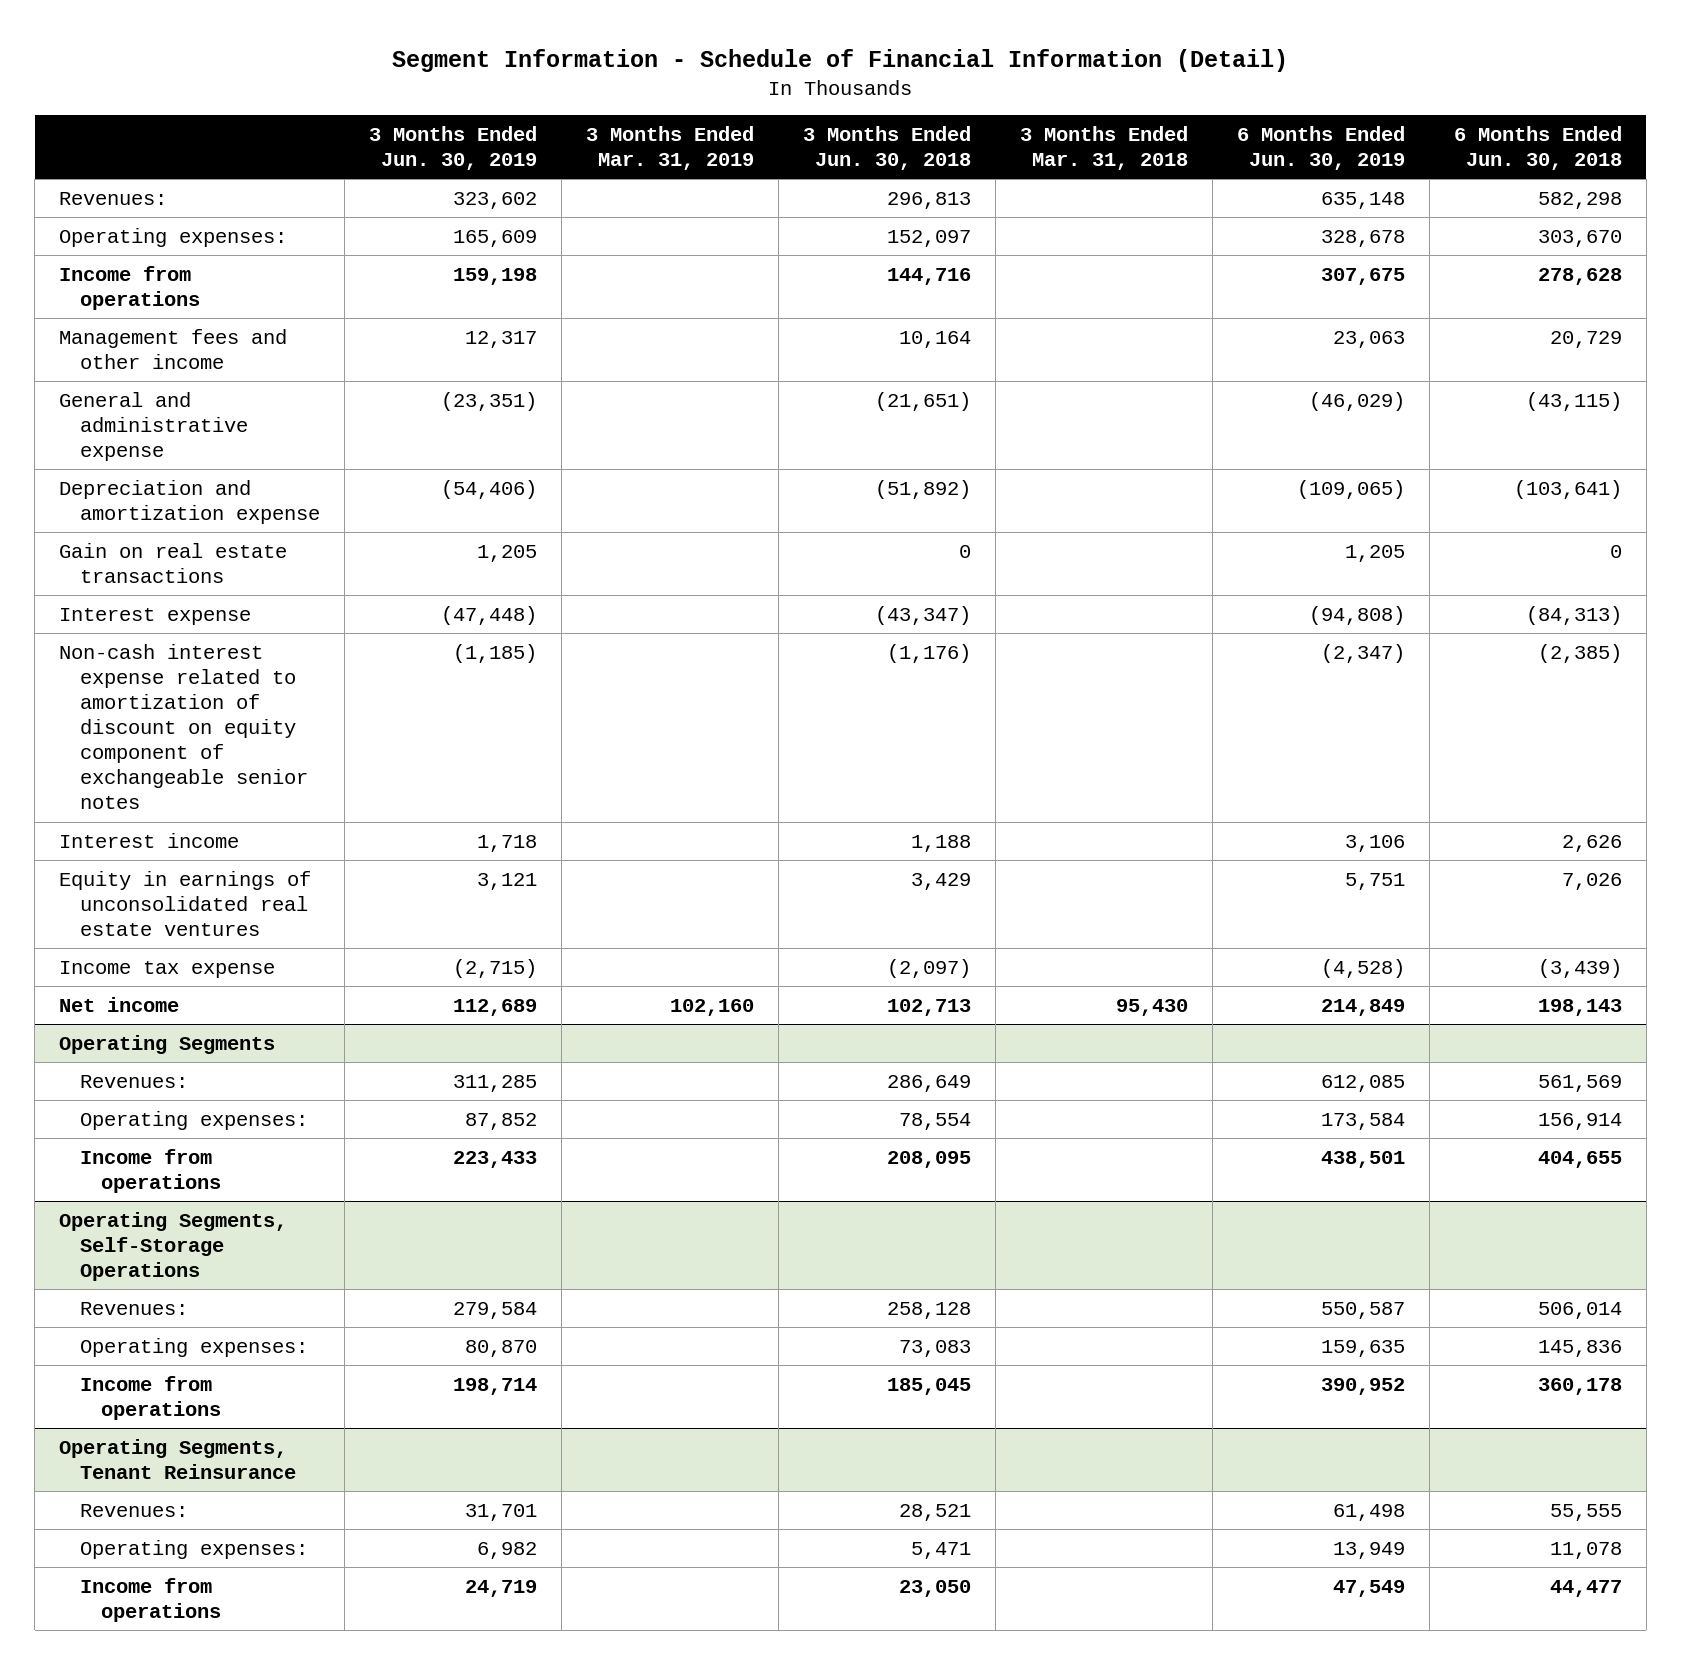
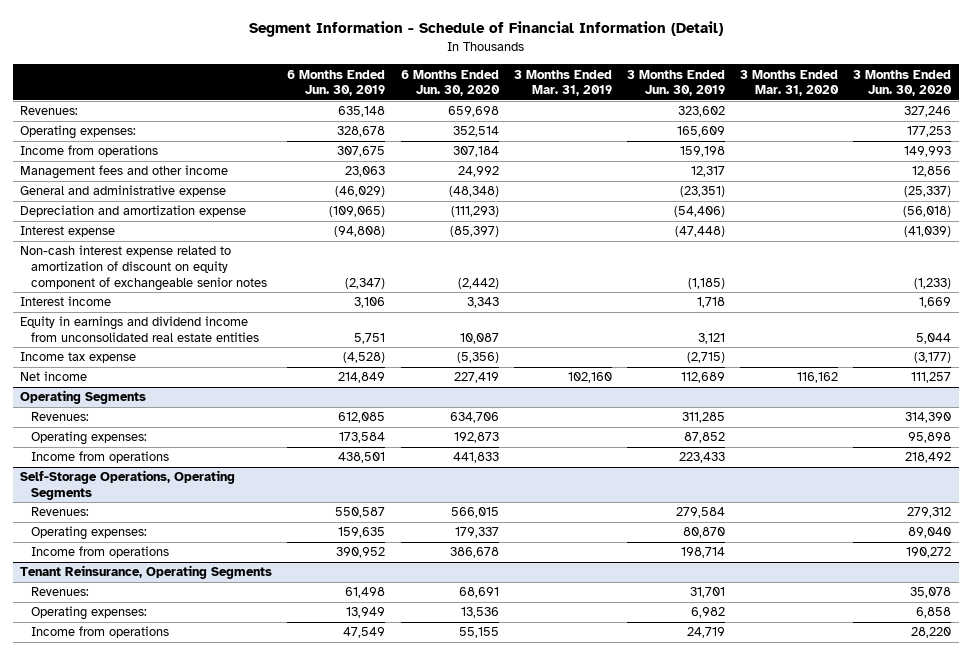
[802,126,971,171] 3 Months Ended Jun. 30, 2018 -> none
[1019,126,1188,171] 3 Months Ended Mar. 31, 2018 -> none
[1453,126,1622,171] 6 Months Ended Jun. 30, 2018 -> none
none -> [400,69,500,97] 6 Months Ended Jun. 30, 2020
none -> [739,69,839,97] 3 Months Ended Mar. 31, 2020
none -> [852,69,952,97] 3 Months Ended Jun. 30, 2020
[59,542,288,583] Gain on real estate transactions -> none
[59,870,312,937] Equity in earnings of unconsolidated real estate ventures -> [20,316,259,342] Equity in earnings and dividend income from unconsolidated real estate entities
[59,1211,288,1282] Operating Segments, Self-Storage Operations -> [20,470,236,500] Self-Storage Operations, Operating Segments
[59,1438,297,1479] Operating Segments, Tenant Reinsurance -> [20,565,273,580] Tenant Reinsurance, Operating Segments

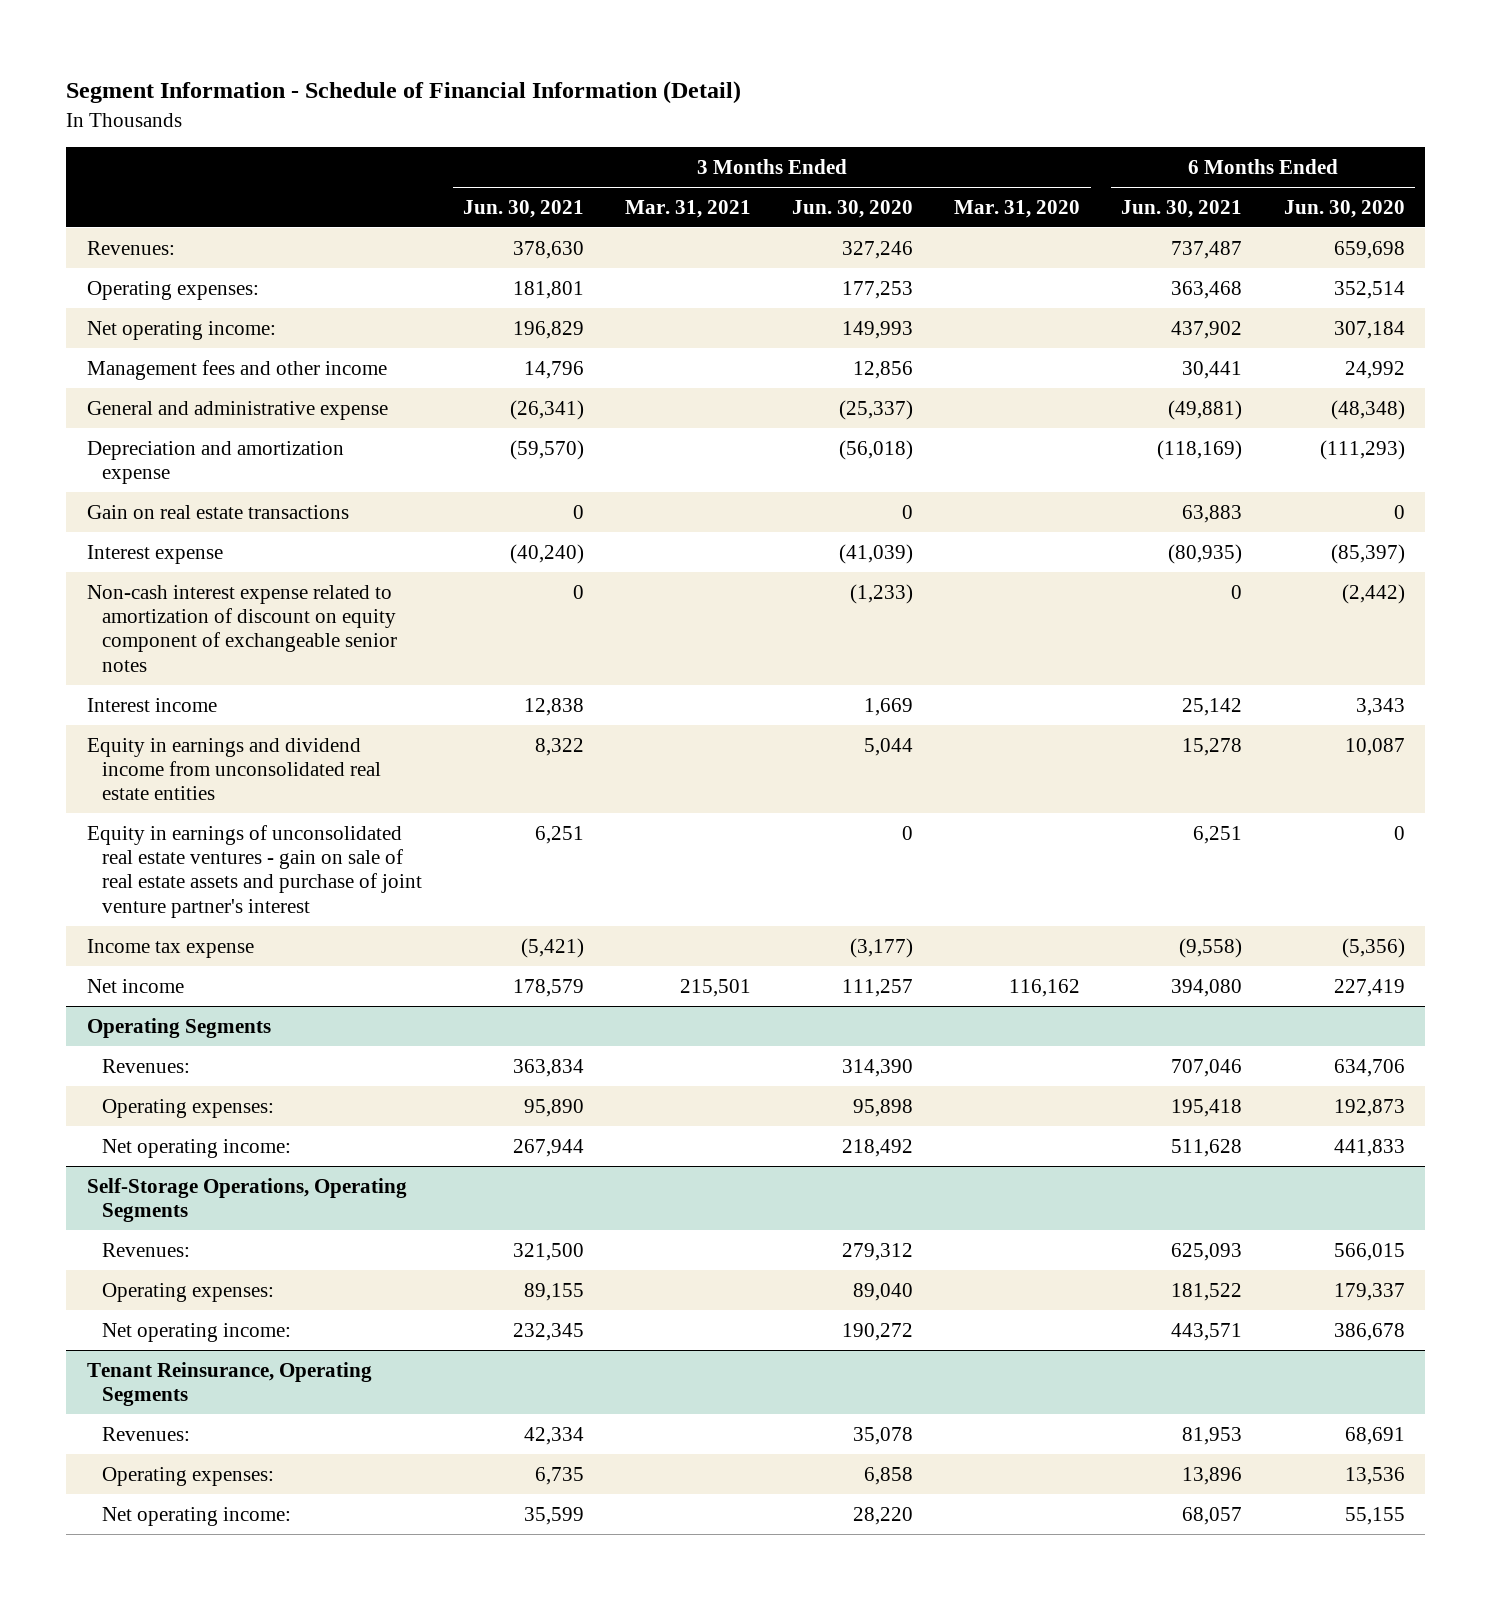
[287,69,386,97] 6 Months Ended Jun. 30, 2019 -> none
[513,69,612,97] 3 Months Ended Mar. 31, 2019 -> none
[626,69,725,97] 3 Months Ended Jun. 30, 2019 -> none
none -> [463,199,585,218] Jun. 30, 2021
none -> [625,199,752,218] Mar. 31, 2021
none -> [1121,199,1243,218] Jun. 30, 2021
[20,145,159,158] Income from operations -> [86,320,276,340] Net operating income:
none -> [86,504,349,519] Gain on real estate transactions
none -> [86,824,422,918] Equity in earnings of unconsolidated real estate ventures - gain on sale of real estate assets and purchase of joint venture partner's interest
[30,451,169,464] Income from operations -> [101,1138,291,1158] Net operating income:
[30,546,169,559] Income from operations -> [101,1322,291,1342] Net operating income:
[30,626,169,639] Income from operations -> [101,1506,291,1526] Net operating income:

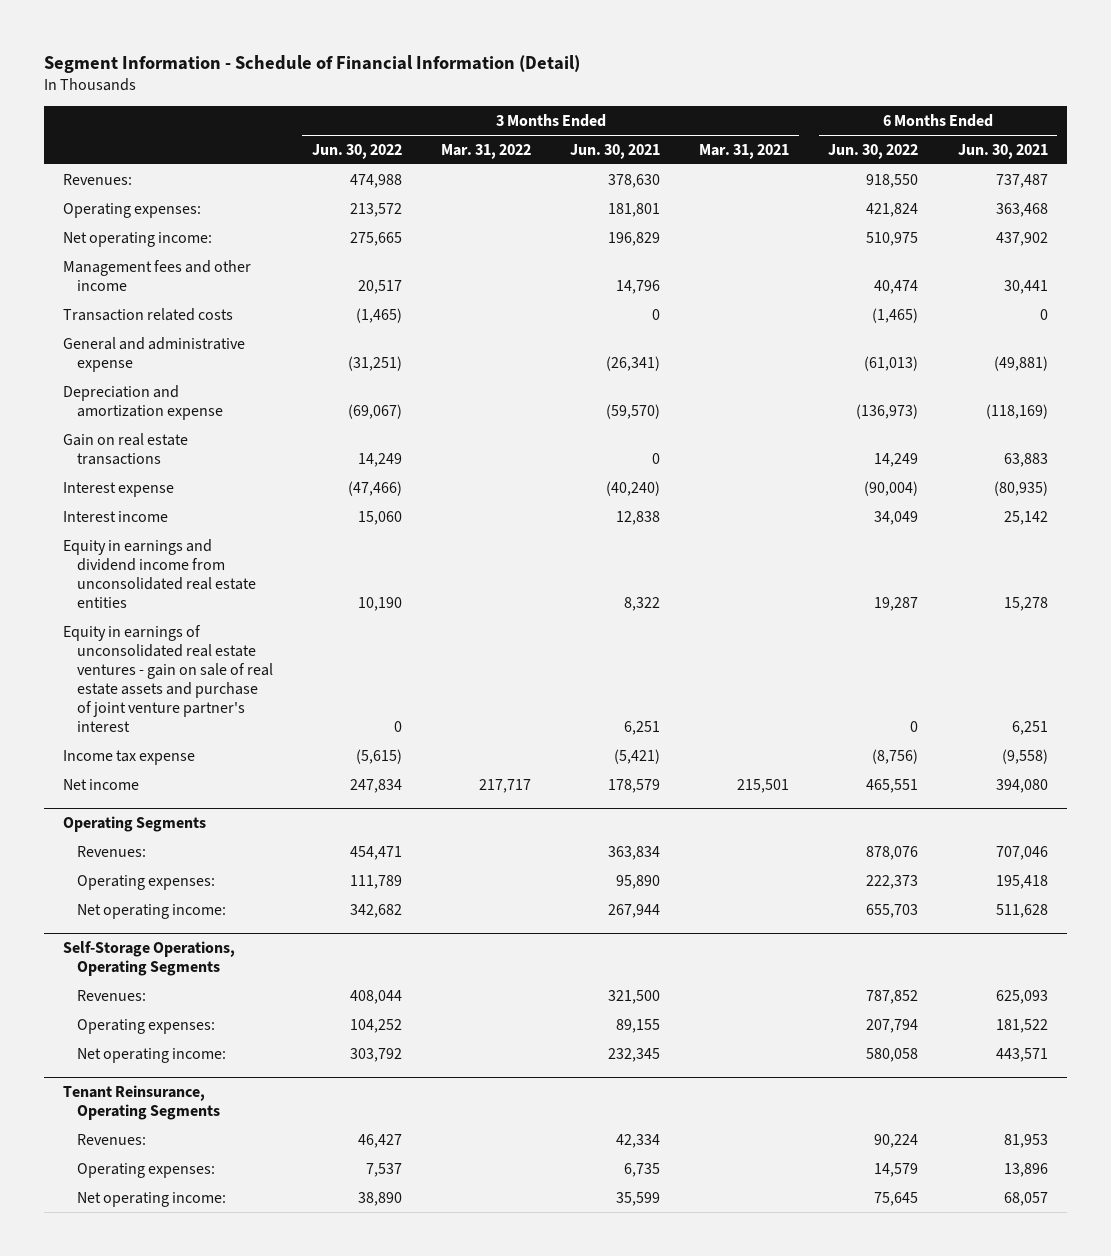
[792,199,914,218] Jun. 30, 2020 -> none
[954,199,1081,218] Mar. 31, 2020 -> none
[1283,199,1405,218] Jun. 30, 2020 -> none
none -> [311,143,402,159] Jun. 30, 2022
none -> [440,143,531,159] Mar. 31, 2022
none -> [828,143,919,159] Jun. 30, 2022
none -> [63,307,234,321] Transaction related costs
[86,584,397,672] Non-cash interest expense related to amortization of discount on equity component of exchangeable senior notes -> none

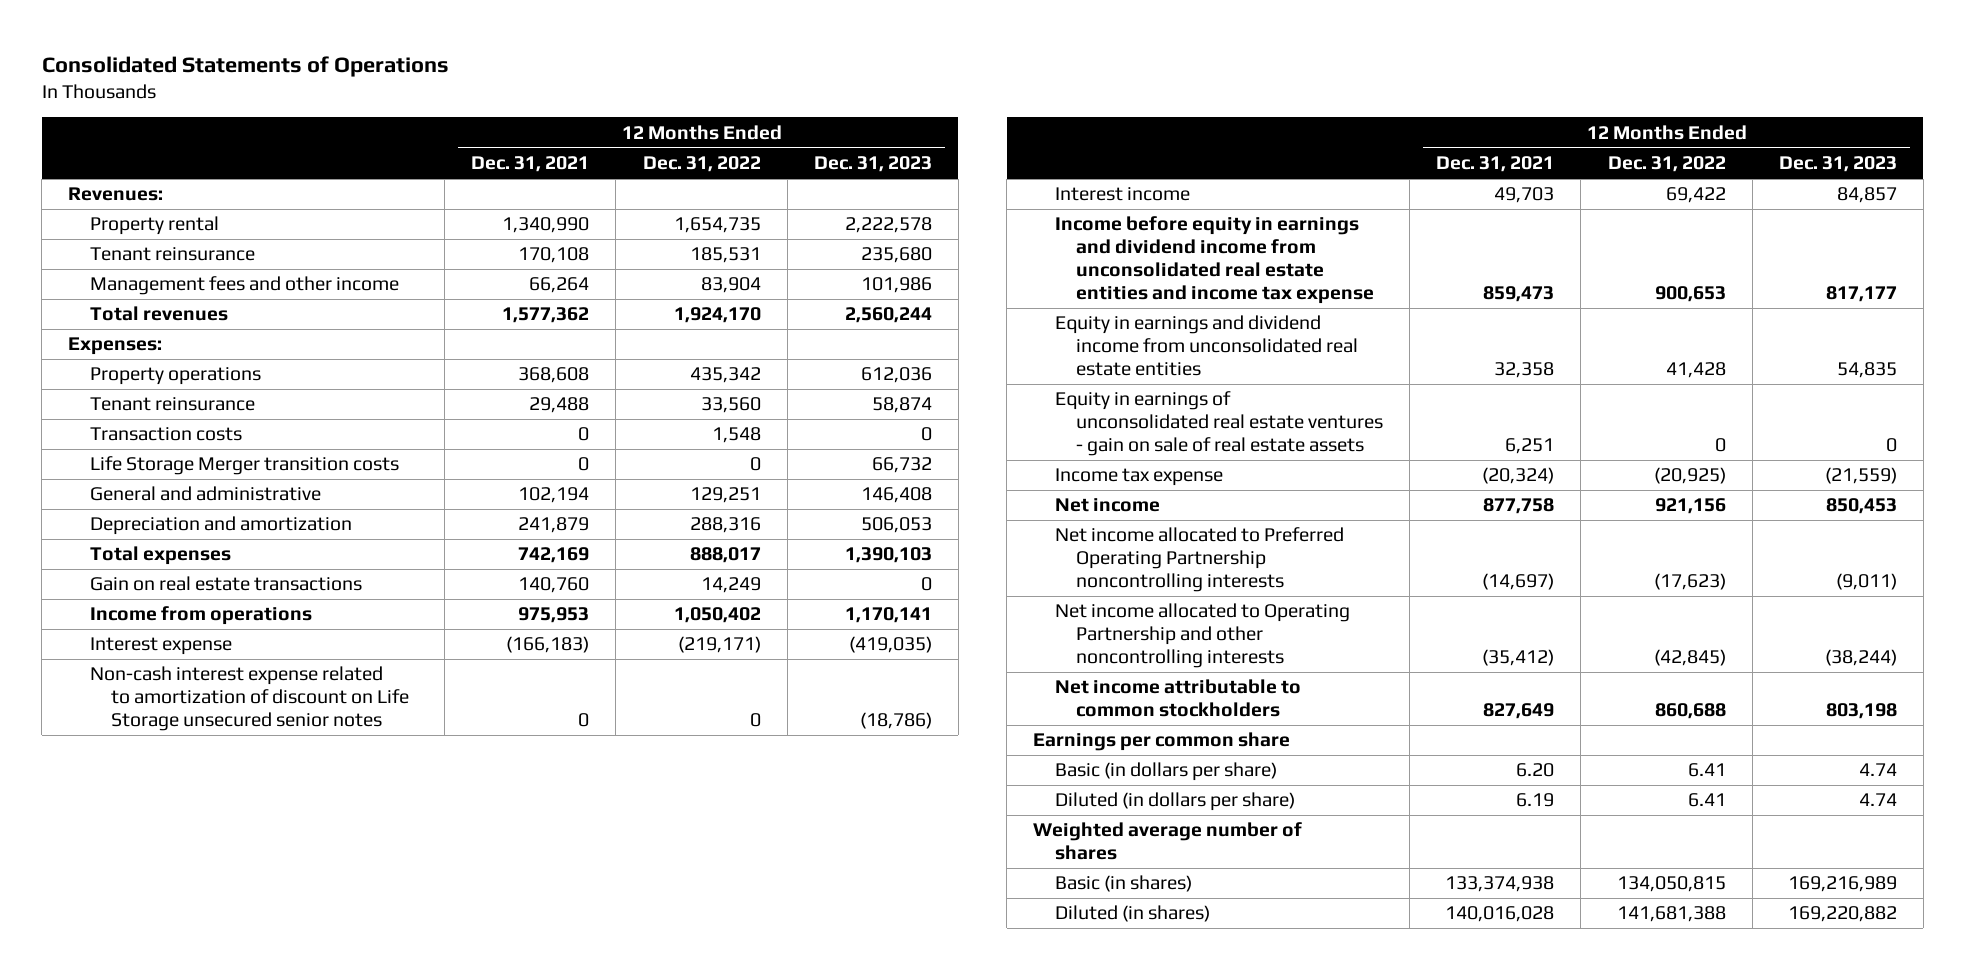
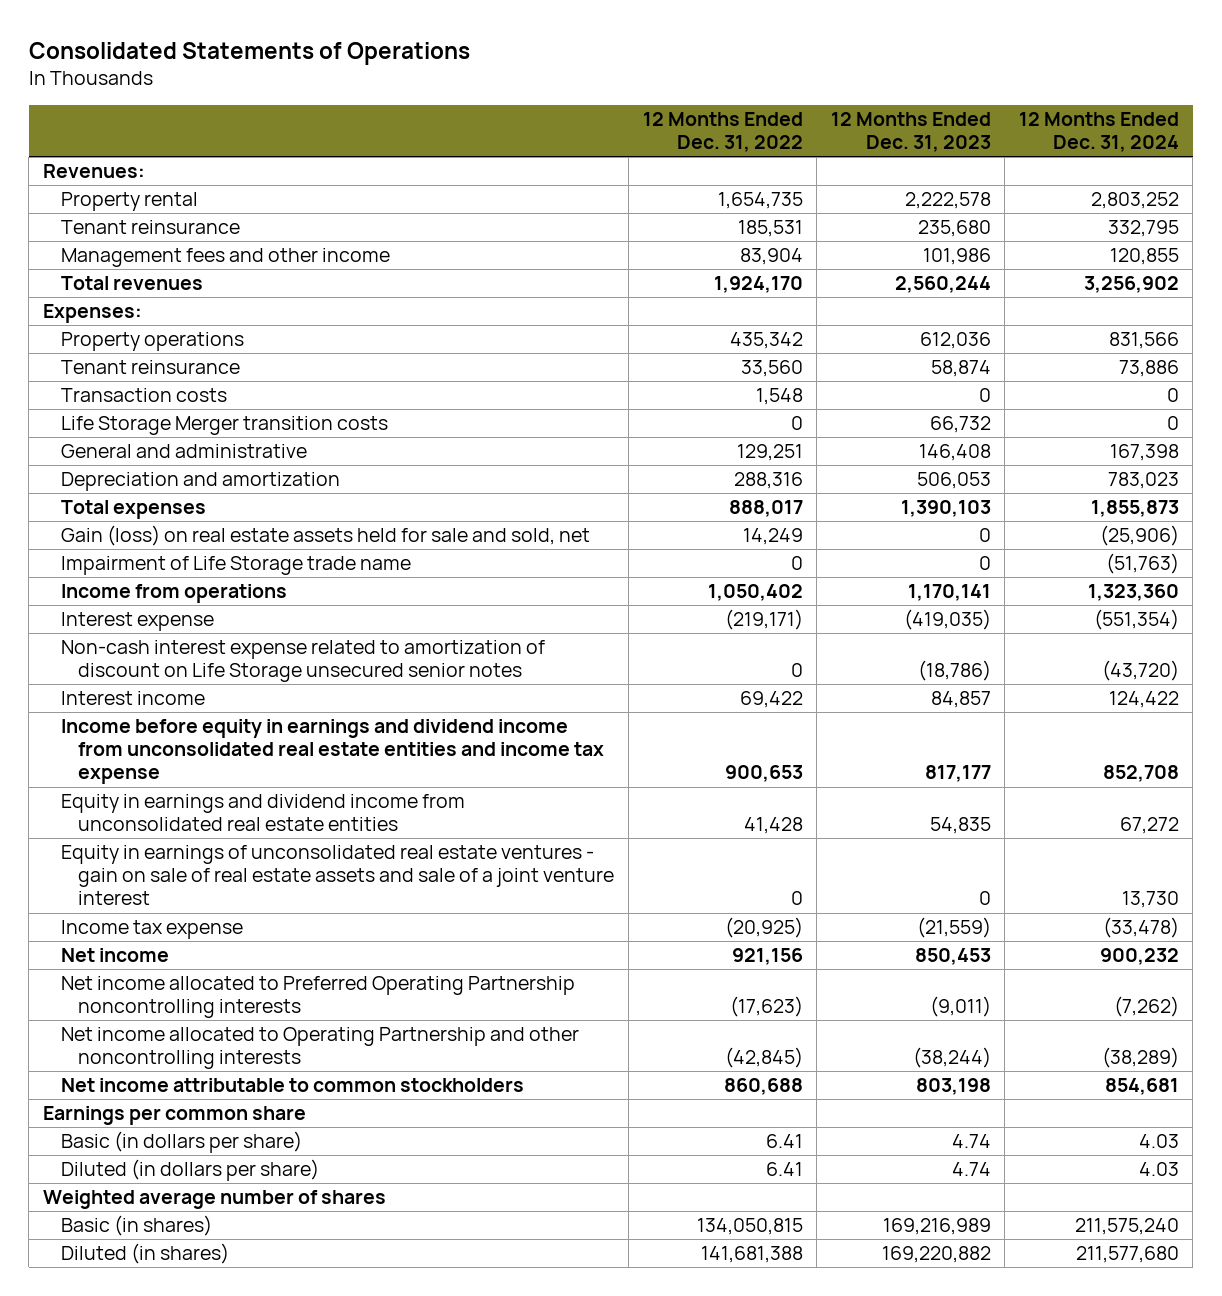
[471,156,590,173] Dec. 31, 2021 -> none
none -> [1018,112,1179,153] 12 Months Ended Dec. 31, 2024
[89,576,362,592] Gain on real estate transactions -> [60,525,590,547] Gain (loss) on real estate assets held for sale and sold, net
none -> [60,556,411,576] Impairment of Life Storage trade name
[1054,391,1384,457] Equity in earnings of unconsolidated real estate ventures - gain on sale of real estate assets -> [60,845,615,906] Equity in earnings of unconsolidated real estate ventures - gain on sale of real estate assets and sale of a joint venture interest

